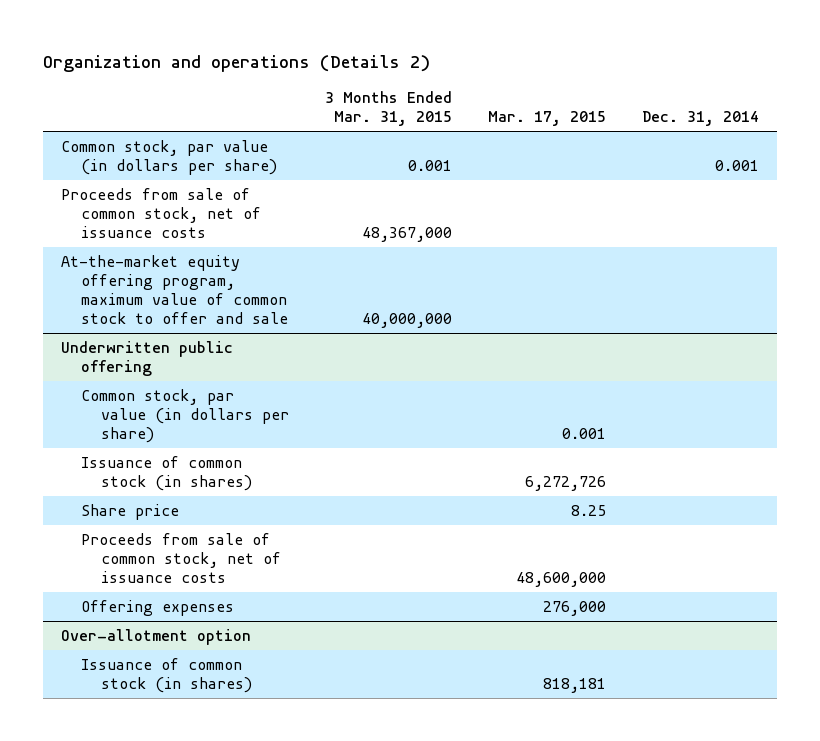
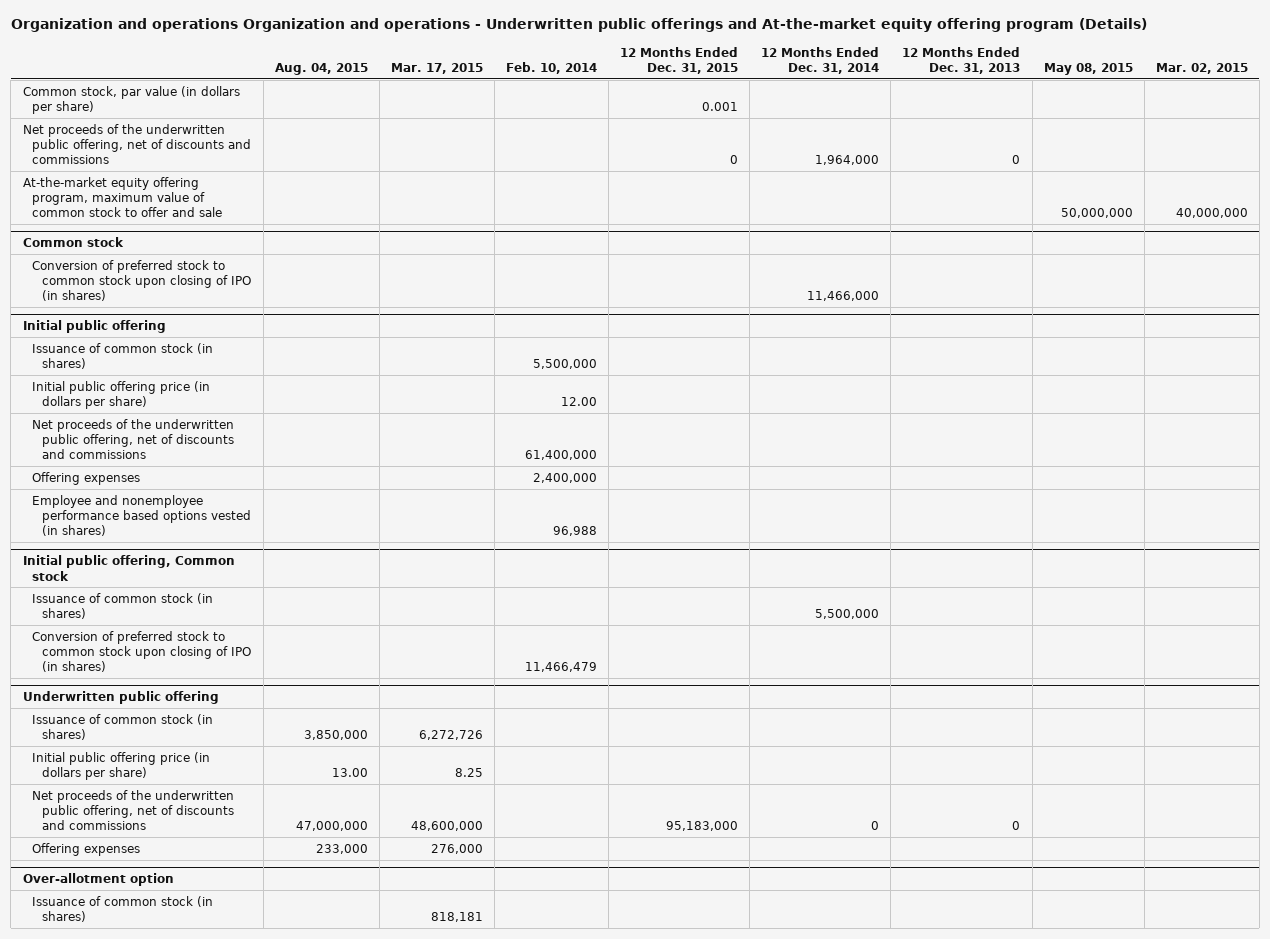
[43,54,431,72] Organization and operations (Details 2) -> [10,18,1147,33] Organization and operations Organization and operations - Underwritten public offerings and At-the-market equity offering program (Details)
[325,91,453,127] 3 Months Ended Mar. 31, 2015 -> none
[641,111,759,127] Dec. 31, 2014 -> none
none -> [274,63,368,76] Aug. 04, 2015
none -> [505,62,597,75] Feb. 10, 2014
none -> [620,46,739,75] 12 Months Ended Dec. 31, 2015
none -> [761,46,880,75] 12 Months Ended Dec. 31, 2014
none -> [902,46,1021,75] 12 Months Ended Dec. 31, 2013
none -> [1043,63,1133,76] May 08, 2015
none -> [1155,63,1248,75] Mar. 02, 2015
[60,187,262,238] Proceeds from sale of common stock, net of issuance costs -> [22,123,252,165] Net proceeds of the underwritten public offering, net of discounts and commissions
none -> [22,237,124,248] Common stock
none -> [32,259,252,302] Conversion of preferred stock to common stock upon closing of IPO (in shares)
none -> [22,320,166,334] Initial public offering
none -> [32,342,214,369] Issuance of common stock (in shares)
none -> [32,380,211,409] Initial public offering price (in dollars per share)
none -> [32,418,235,460] Net proceeds of the underwritten public offering, net of discounts and commissions
none -> [32,471,141,485] Offering expenses
none -> [32,494,252,537] Employee and nonemployee performance based options vested (in shares)
none -> [22,555,235,581] Initial public offering, Common stock
none -> [32,592,214,619] Issuance of common stock (in shares)
none -> [32,630,252,673] Conversion of preferred stock to common stock upon closing of IPO (in shares)
[81,388,290,443] Common stock, par value (in dollars per share) -> none
[81,503,180,520] Share price -> [32,751,211,780] Initial public offering price (in dollars per share)
[81,532,282,583] Proceeds from sale of common stock, net of issuance costs -> [32,789,235,831] Net proceeds of the underwritten public offering, net of discounts and commissions

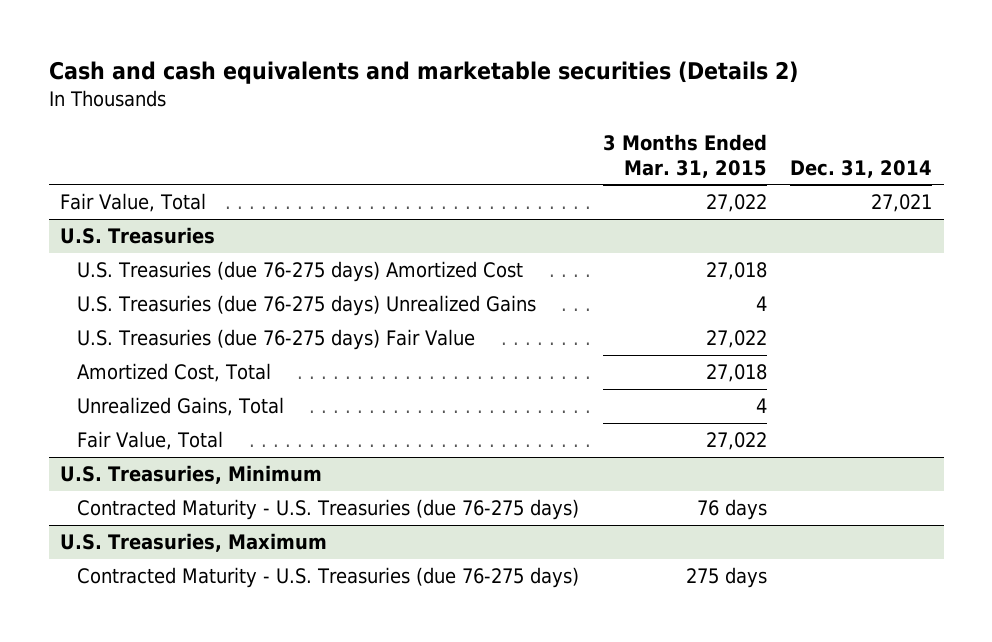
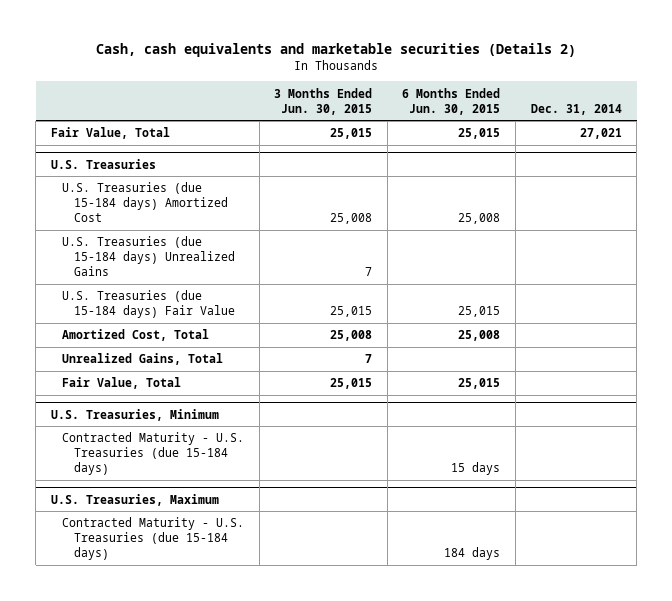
[48,61,798,85] Cash and cash equivalents and marketable securities (Details 2) -> [96,42,577,57] Cash, cash equivalents and marketable securities (Details 2)
[602,134,767,178] 3 Months Ended Mar. 31, 2015 -> none
none -> [274,87,373,115] 3 Months Ended Jun. 30, 2015
none -> [402,87,501,115] 6 Months Ended Jun. 30, 2015
[77,261,524,283] U.S. Treasuries (due 76-275 days) Amortized Cost -> [62,182,228,223] U.S. Treasuries (due 15-184 days) Amortized Cost
[77,295,537,317] U.S. Treasuries (due 76-275 days) Unrealized Gains -> [62,236,235,277] U.S. Treasuries (due 15-184 days) Unrealized Gains
[77,329,476,351] U.S. Treasuries (due 76-275 days) Fair Value -> [62,290,235,319] U.S. Treasuries (due 15-184 days) Fair Value
[77,499,580,521] Contracted Maturity - U.S. Treasuries (due 76-275 days) -> [62,432,245,476] Contracted Maturity - U.S. Treasuries (due 15-184 days)
[77,567,580,589] Contracted Maturity - U.S. Treasuries (due 76-275 days) -> [62,517,245,561] Contracted Maturity - U.S. Treasuries (due 15-184 days)

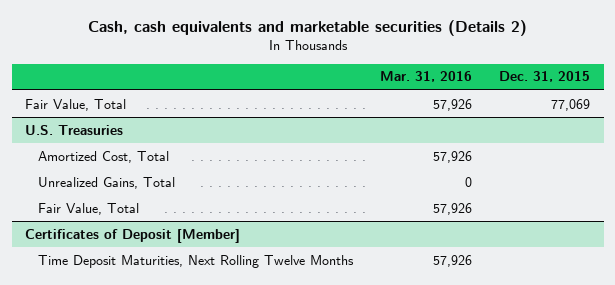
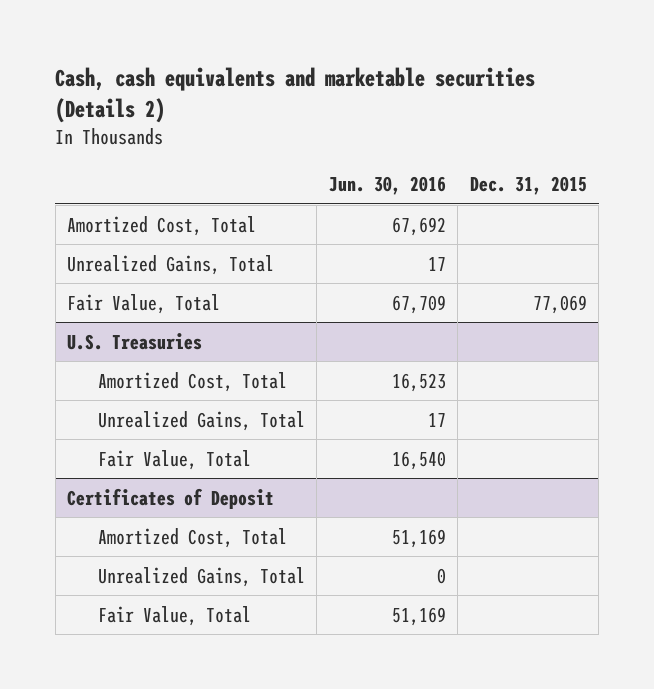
[379,71,472,83] Mar. 31, 2016 -> none
none -> [328,176,446,196] Jun. 30, 2016
none -> [67,215,257,236] Amortized Cost, Total
none -> [67,254,275,275] Unrealized Gains, Total
[37,254,354,268] Time Deposit Maturities, Next Rolling Twelve Months -> none
[25,228,241,243] Certificates of Deposit [Member] -> [67,487,275,509] Certificates of Deposit
none -> [97,527,287,548] Amortized Cost, Total
none -> [97,566,305,587] Unrealized Gains, Total
none -> [97,605,251,626] Fair Value, Total

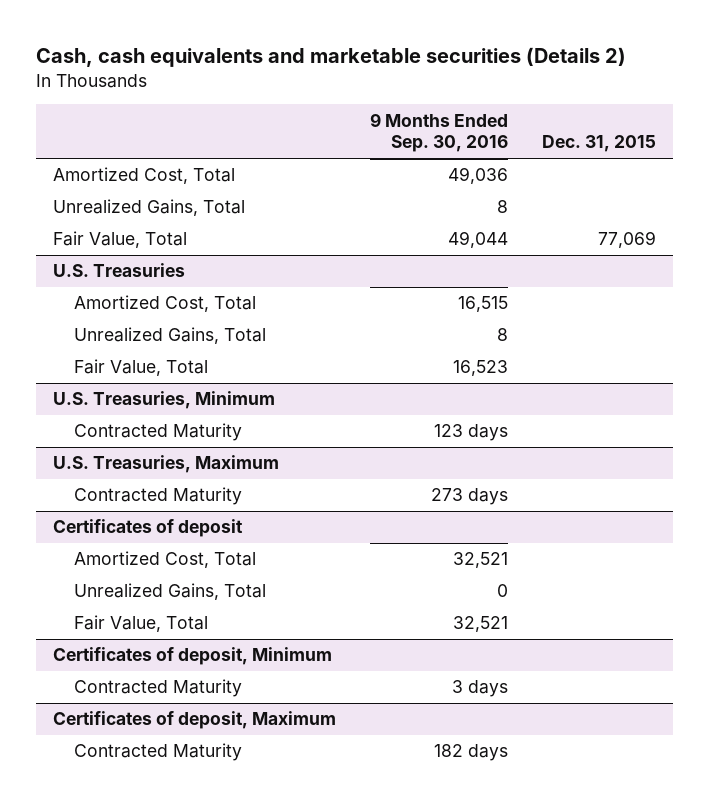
[328,176,446,196] Jun. 30, 2016 -> none
none -> [370,112,509,153] 9 Months Ended Sep. 30, 2016
none -> [53,391,276,410] U.S. Treasuries, Minimum
none -> [74,423,243,442] Contracted Maturity
none -> [53,455,280,474] U.S. Treasuries, Maximum
none -> [74,487,243,506] Contracted Maturity
[67,487,275,509] Certificates of Deposit -> [53,519,244,538] Certificates of deposit
none -> [53,647,333,666] Certificates of deposit, Minimum
none -> [74,679,243,698] Contracted Maturity
none -> [53,711,337,730] Certificates of deposit, Maximum
none -> [74,743,243,762] Contracted Maturity

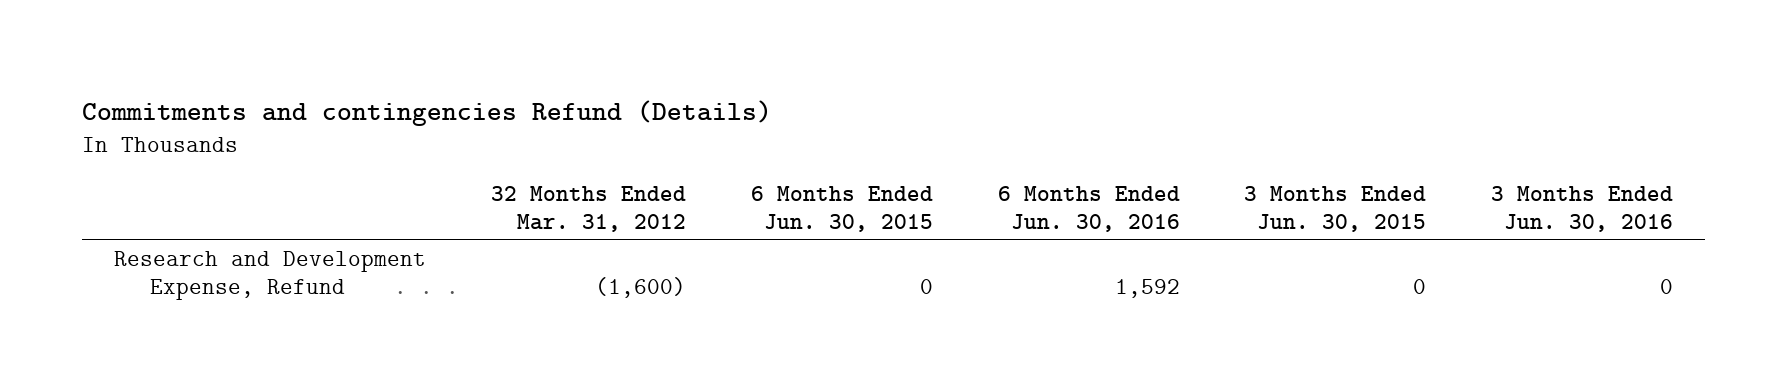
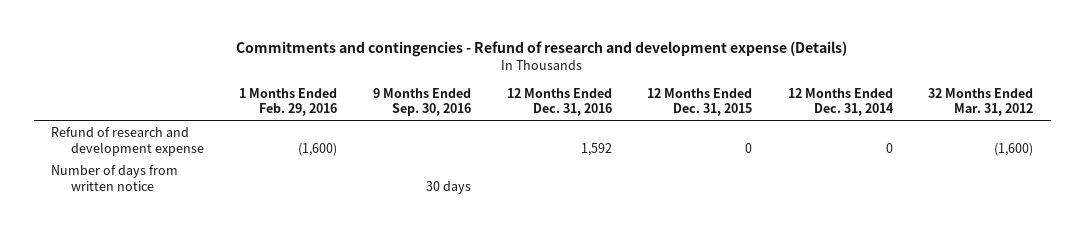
[82,99,773,126] Commitments and contingencies Refund (Details) -> [236,40,848,57] Commitments and contingencies - Refund of research and development expense (Details)
[750,186,933,233] 6 Months Ended Jun. 30, 2015 -> none
[997,186,1180,233] 6 Months Ended Jun. 30, 2016 -> none
[1244,186,1427,233] 3 Months Ended Jun. 30, 2015 -> none
[1490,186,1673,233] 3 Months Ended Jun. 30, 2016 -> none
none -> [239,87,338,117] 1 Months Ended Feb. 29, 2016
none -> [372,87,471,117] 9 Months Ended Sep. 30, 2016
none -> [506,87,612,117] 12 Months Ended Dec. 31, 2016
none -> [647,87,753,117] 12 Months Ended Dec. 31, 2015
none -> [787,87,894,117] 12 Months Ended Dec. 31, 2014
[114,251,427,301] Research and Development Expense, Refund -> [51,126,204,156] Refund of research and development expense
none -> [51,164,179,191] Number of days from written notice

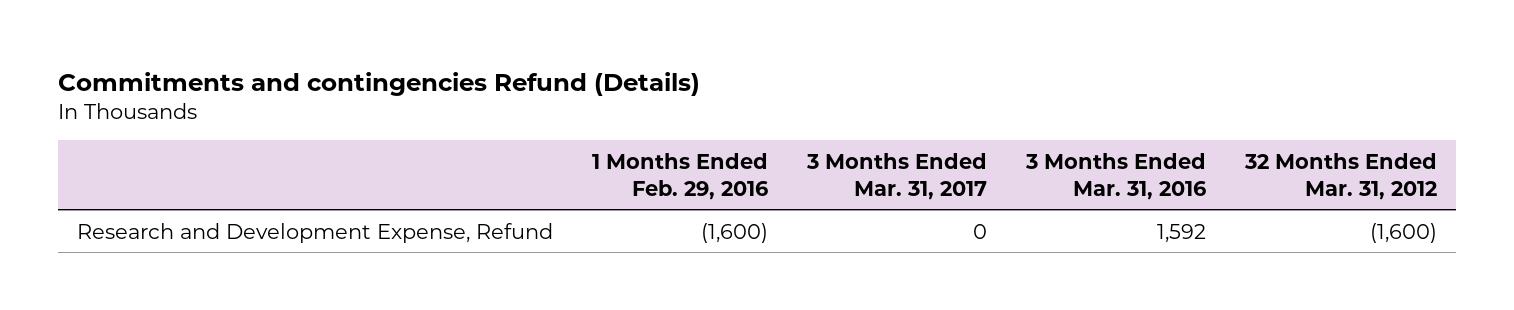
[236,40,848,57] Commitments and contingencies - Refund of research and development expense (Details) -> [57,71,700,96] Commitments and contingencies Refund (Details)
[372,87,471,117] 9 Months Ended Sep. 30, 2016 -> none
[506,87,612,117] 12 Months Ended Dec. 31, 2016 -> none
[647,87,753,117] 12 Months Ended Dec. 31, 2015 -> none
[787,87,894,117] 12 Months Ended Dec. 31, 2014 -> none
none -> [806,152,988,200] 3 Months Ended Mar. 31, 2017
none -> [1024,152,1206,200] 3 Months Ended Mar. 31, 2016
[51,164,179,191] Number of days from written notice -> none
[51,126,204,156] Refund of research and development expense -> [77,222,554,243] Research and Development Expense, Refund

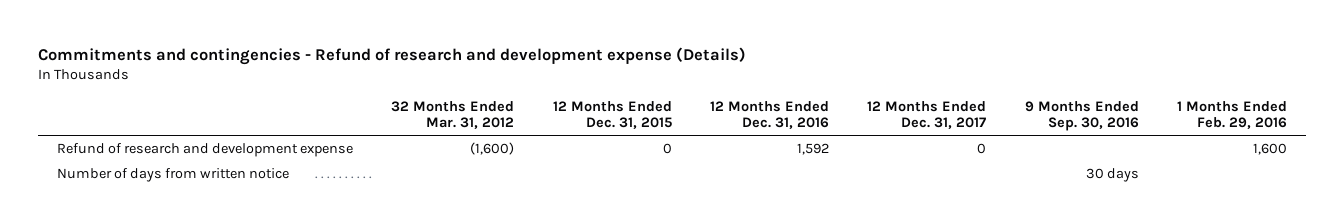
[57,71,700,96] Commitments and contingencies Refund (Details) -> [37,46,746,65] Commitments and contingencies - Refund of research and development expense (Details)
[806,152,988,200] 3 Months Ended Mar. 31, 2017 -> none
[1024,152,1206,200] 3 Months Ended Mar. 31, 2016 -> none
none -> [552,100,672,130] 12 Months Ended Dec. 31, 2015
none -> [709,100,829,130] 12 Months Ended Dec. 31, 2016
none -> [867,100,987,130] 12 Months Ended Dec. 31, 2017
none -> [1024,100,1139,132] 9 Months Ended Sep. 30, 2016
[77,222,554,243] Research and Development Expense, Refund -> [56,142,353,157] Refund of research and development expense
[701,222,769,243] (1,600) -> [1252,142,1287,155] 1,600
none -> [56,167,289,182] Number of days from written notice

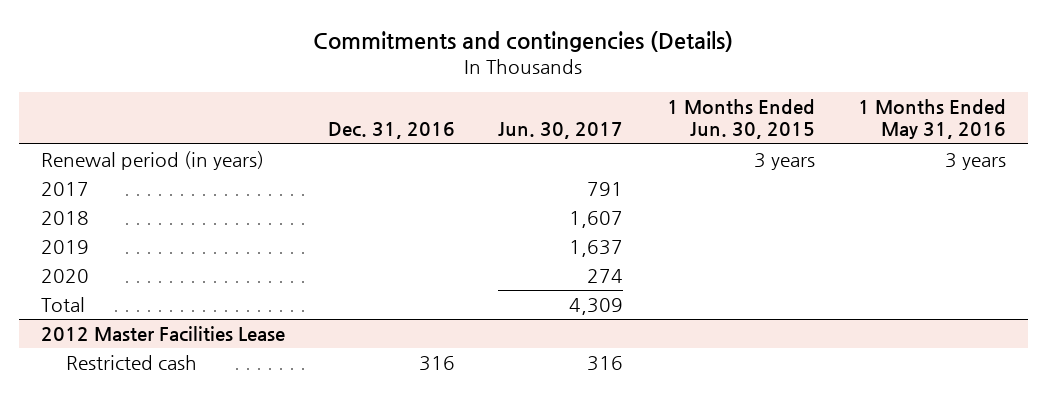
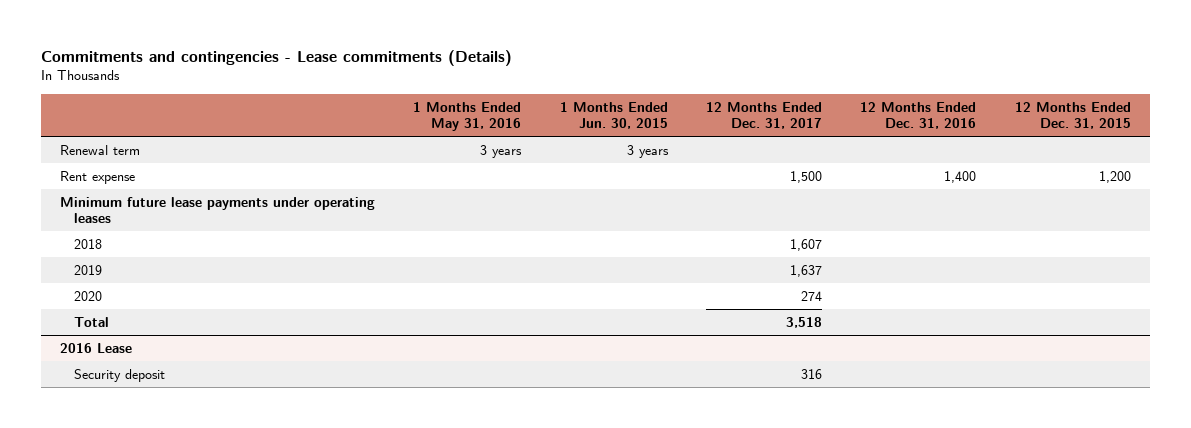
[313,31,734,53] Commitments and contingencies (Details) -> [40,49,512,66] Commitments and contingencies - Lease commitments (Details)
[328,122,456,140] Dec. 31, 2016 -> none
[498,122,624,140] Jun. 30, 2017 -> none
none -> [705,101,822,129] 12 Months Ended Dec. 31, 2017
none -> [860,101,977,129] 12 Months Ended Dec. 31, 2016
none -> [1014,101,1131,129] 12 Months Ended Dec. 31, 2015
[40,182,89,197] 2017 -> none
[40,151,264,171] Renewal period (in years) -> [59,144,140,155] Renewal term
none -> [59,170,135,184] Rent expense
none -> [59,196,375,223] Minimum future lease payments under operating leases
[40,326,285,343] 2012 Master Facilities Lease -> none
[66,355,198,371] Restricted cash -> none
none -> [59,342,132,353] 2016 Lease
none -> [74,368,166,382] Security deposit

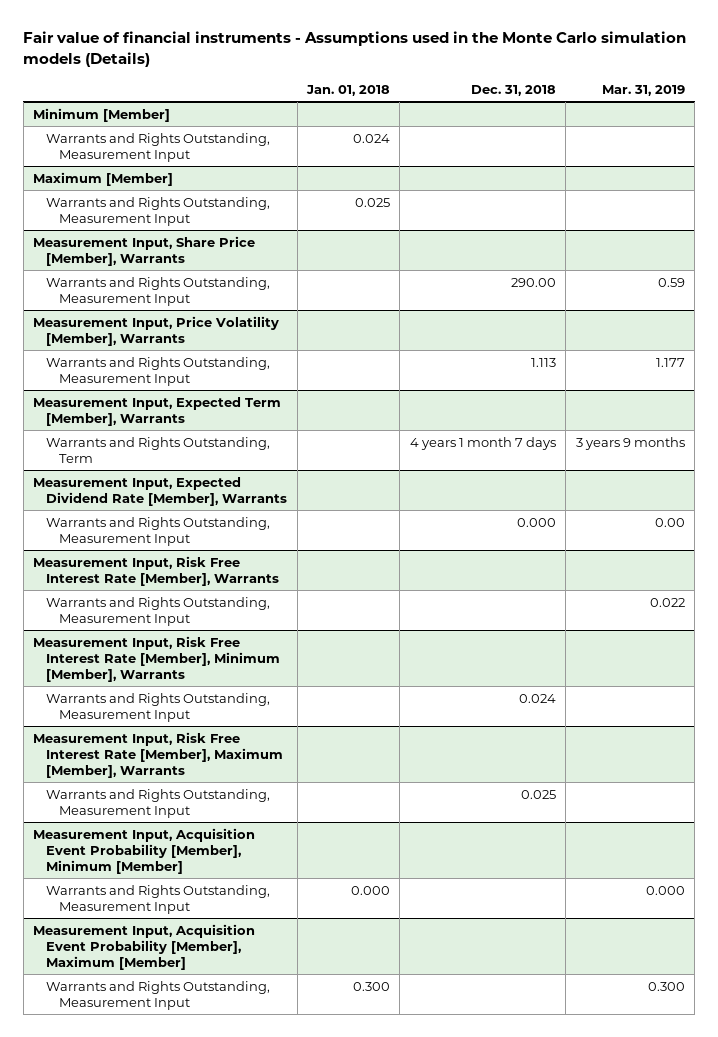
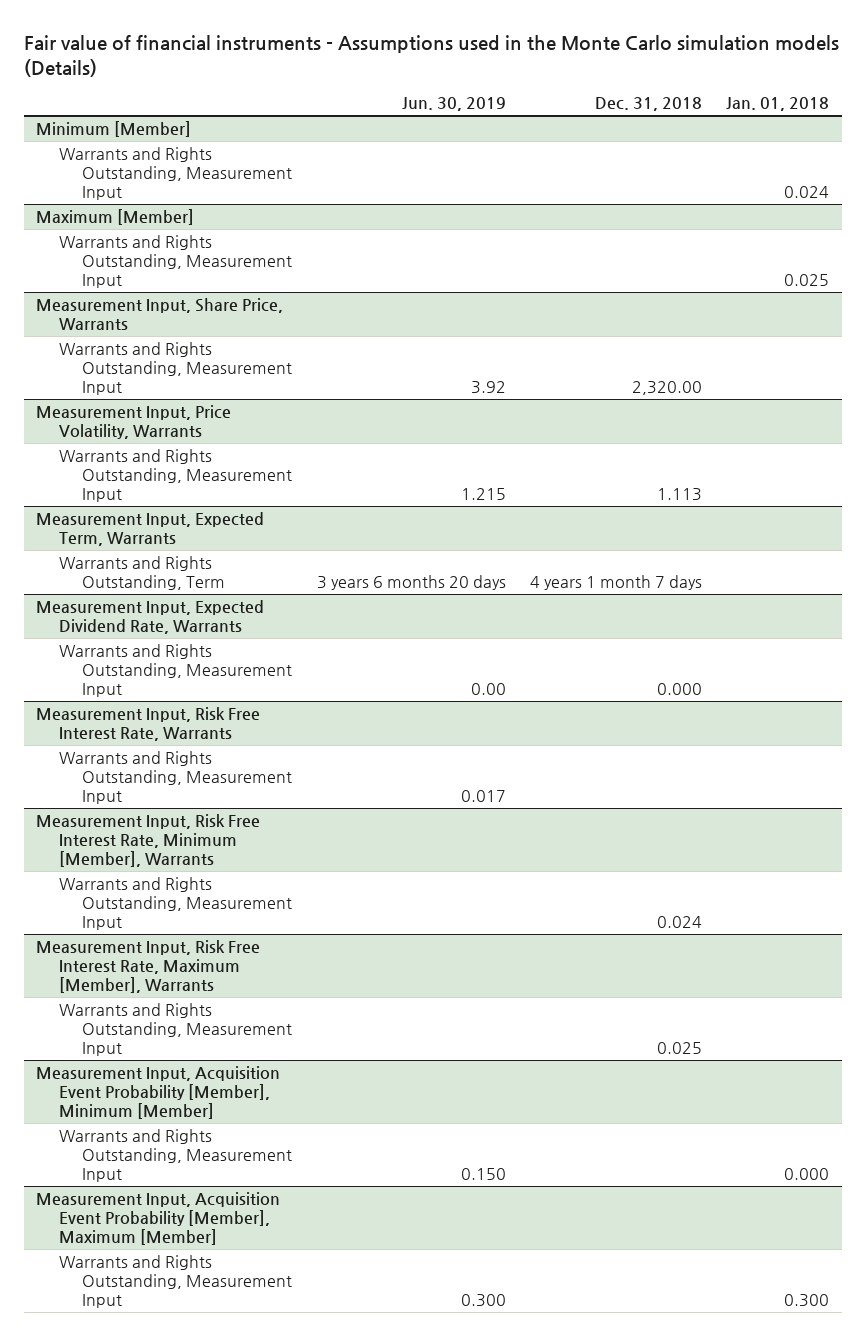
[601,84,685,96] Mar. 31, 2019 -> none
none -> [401,97,506,112] Jun. 30, 2019
[32,235,255,266] Measurement Input, Share Price [Member], Warrants -> [36,298,284,331] Measurement Input, Share Price, Warrants
[510,277,556,287] 290.00 -> [632,381,703,396] 2,320.00
[32,315,279,346] Measurement Input, Price Volatility [Member], Warrants -> [36,405,232,440] Measurement Input, Price Volatility, Warrants
[32,396,281,426] Measurement Input, Expected Term [Member], Warrants -> [36,512,265,547] Measurement Input, Expected Term, Warrants
[32,476,288,506] Measurement Input, Expected Dividend Rate [Member], Warrants -> [36,600,265,635] Measurement Input, Expected Dividend Rate, Warrants
[32,555,280,586] Measurement Input, Risk Free Interest Rate [Member], Warrants -> [36,707,261,742] Measurement Input, Risk Free Interest Rate, Warrants
[32,635,281,682] Measurement Input, Risk Free Interest Rate [Member], Minimum [Member], Warrants -> [36,814,261,868] Measurement Input, Risk Free Interest Rate, Minimum [Member], Warrants
[32,731,284,778] Measurement Input, Risk Free Interest Rate [Member], Maximum [Member], Warrants -> [36,940,261,994] Measurement Input, Risk Free Interest Rate, Maximum [Member], Warrants

